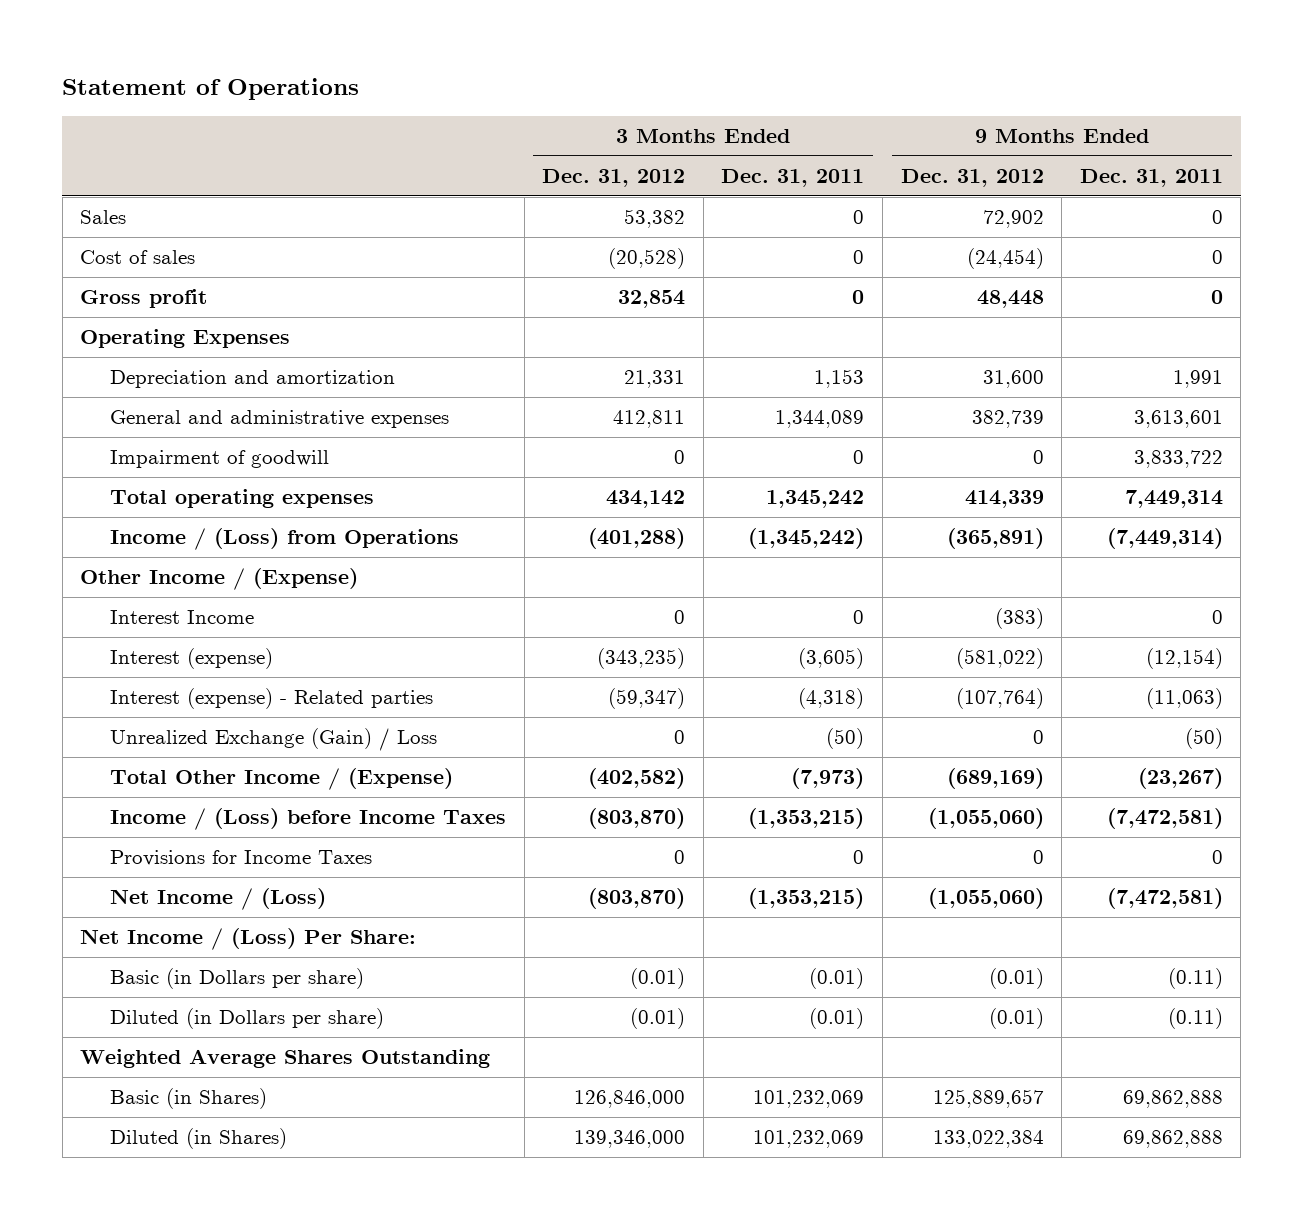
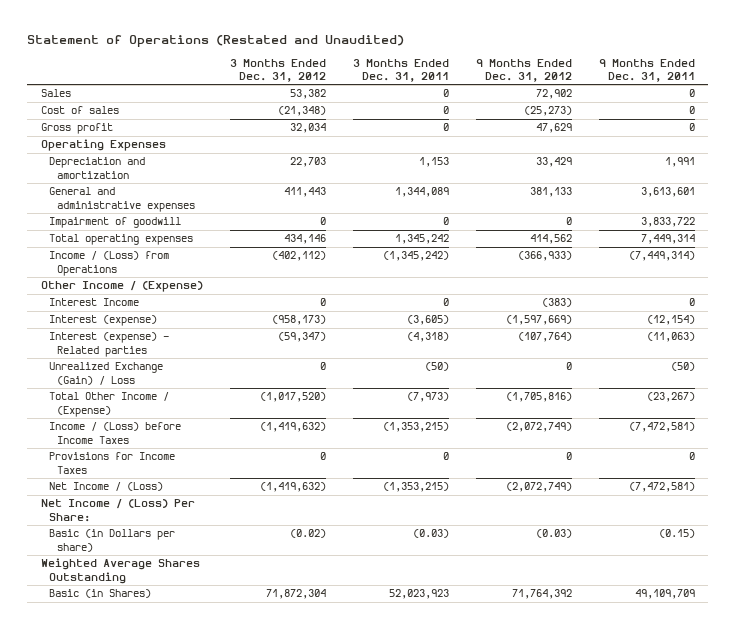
[62,77,360,100] Statement of Operations -> [27,34,405,47] Statement of Operations (Restated and Unaudited)
[608,248,686,270] (20,528) -> [277,106,326,117] (21,348)
[966,248,1044,270] (24,454) -> [523,106,572,117] (25,273)
[618,290,686,309] 32,854 -> [289,123,326,134] 32,034
[976,290,1044,309] 48,448 -> [535,123,572,134] 47,629
[624,370,686,389] 21,331 -> [289,157,326,168] 22,703
[982,370,1044,389] 31,600 -> [535,157,572,168] 33,429
[613,410,686,429] 412,811 -> [283,187,326,198] 411,443
[971,410,1044,429] 382,739 -> [529,187,572,198] 381,133
[606,490,686,509] 434,142 -> [283,234,326,245] 434,146
[964,490,1044,509] 414,339 -> [529,234,572,245] 414,562
[588,528,686,550] (401,288) -> [271,251,326,262] (402,112)
[946,528,1044,550] (365,891) -> [517,251,572,262] (366,933)
[597,648,686,670] (343,235) -> [271,315,326,326] (958,173)
[955,648,1044,670] (581,022) -> [505,315,572,326] (1,597,669)
[588,768,686,790] (402,582) -> [259,392,326,403] (1,017,520)
[946,768,1044,790] (689,169) -> [505,392,572,403] (1,705,816)
[588,808,686,830] (803,870) -> [259,422,326,433] (1,419,632)
[927,808,1044,830] (1,055,060) -> [505,422,572,433] (2,072,749)
[588,888,686,910] (803,870) -> [259,482,326,493] (1,419,632)
[927,888,1044,910] (1,055,060) -> [505,482,572,493] (2,072,749)
[110,1008,385,1030] Diluted (in Dollars per share) -> none
[630,968,686,990] (0.01) -> [289,529,326,539] (0.02)
[809,968,865,990] (0.01) -> [412,529,449,539] (0.03)
[988,968,1044,990] (0.01) -> [535,529,572,539] (0.03)
[1167,968,1223,990] (0.11) -> [658,529,695,539] (0.15)
[110,1128,288,1150] Diluted (in Shares) -> none
[574,1090,686,1109] 126,846,000 -> [265,589,326,600] 71,872,304
[753,1090,865,1109] 101,232,069 -> [388,589,449,600] 52,023,923
[932,1089,1044,1109] 125,889,657 -> [511,589,572,600] 71,764,392
[1122,1090,1223,1109] 69,862,888 -> [634,589,695,600] 49,109,709

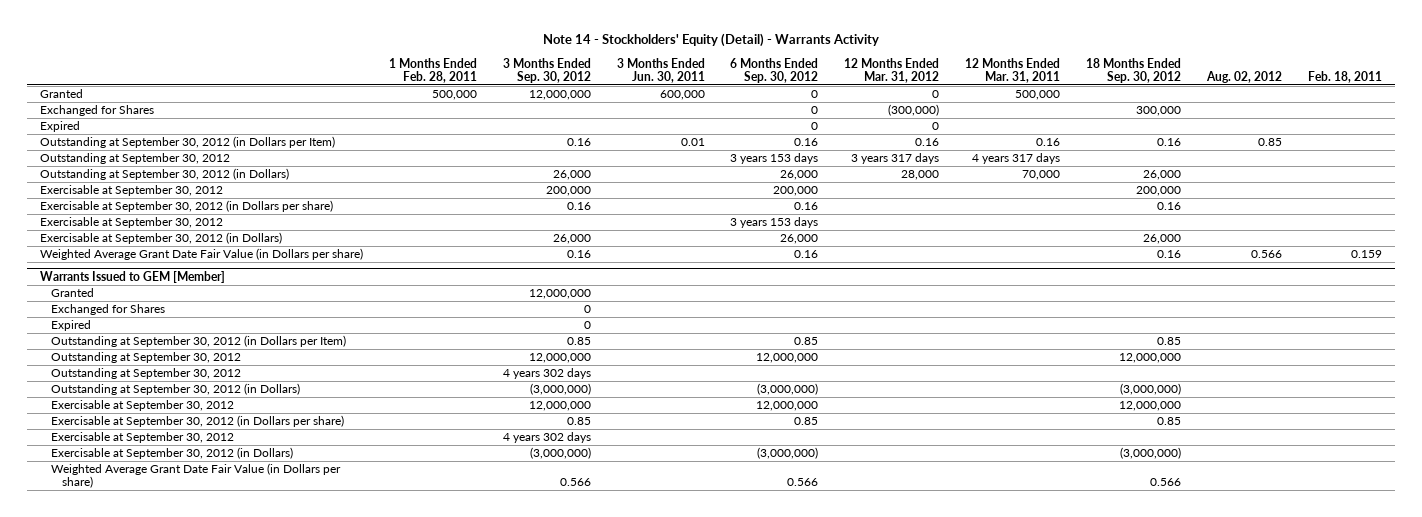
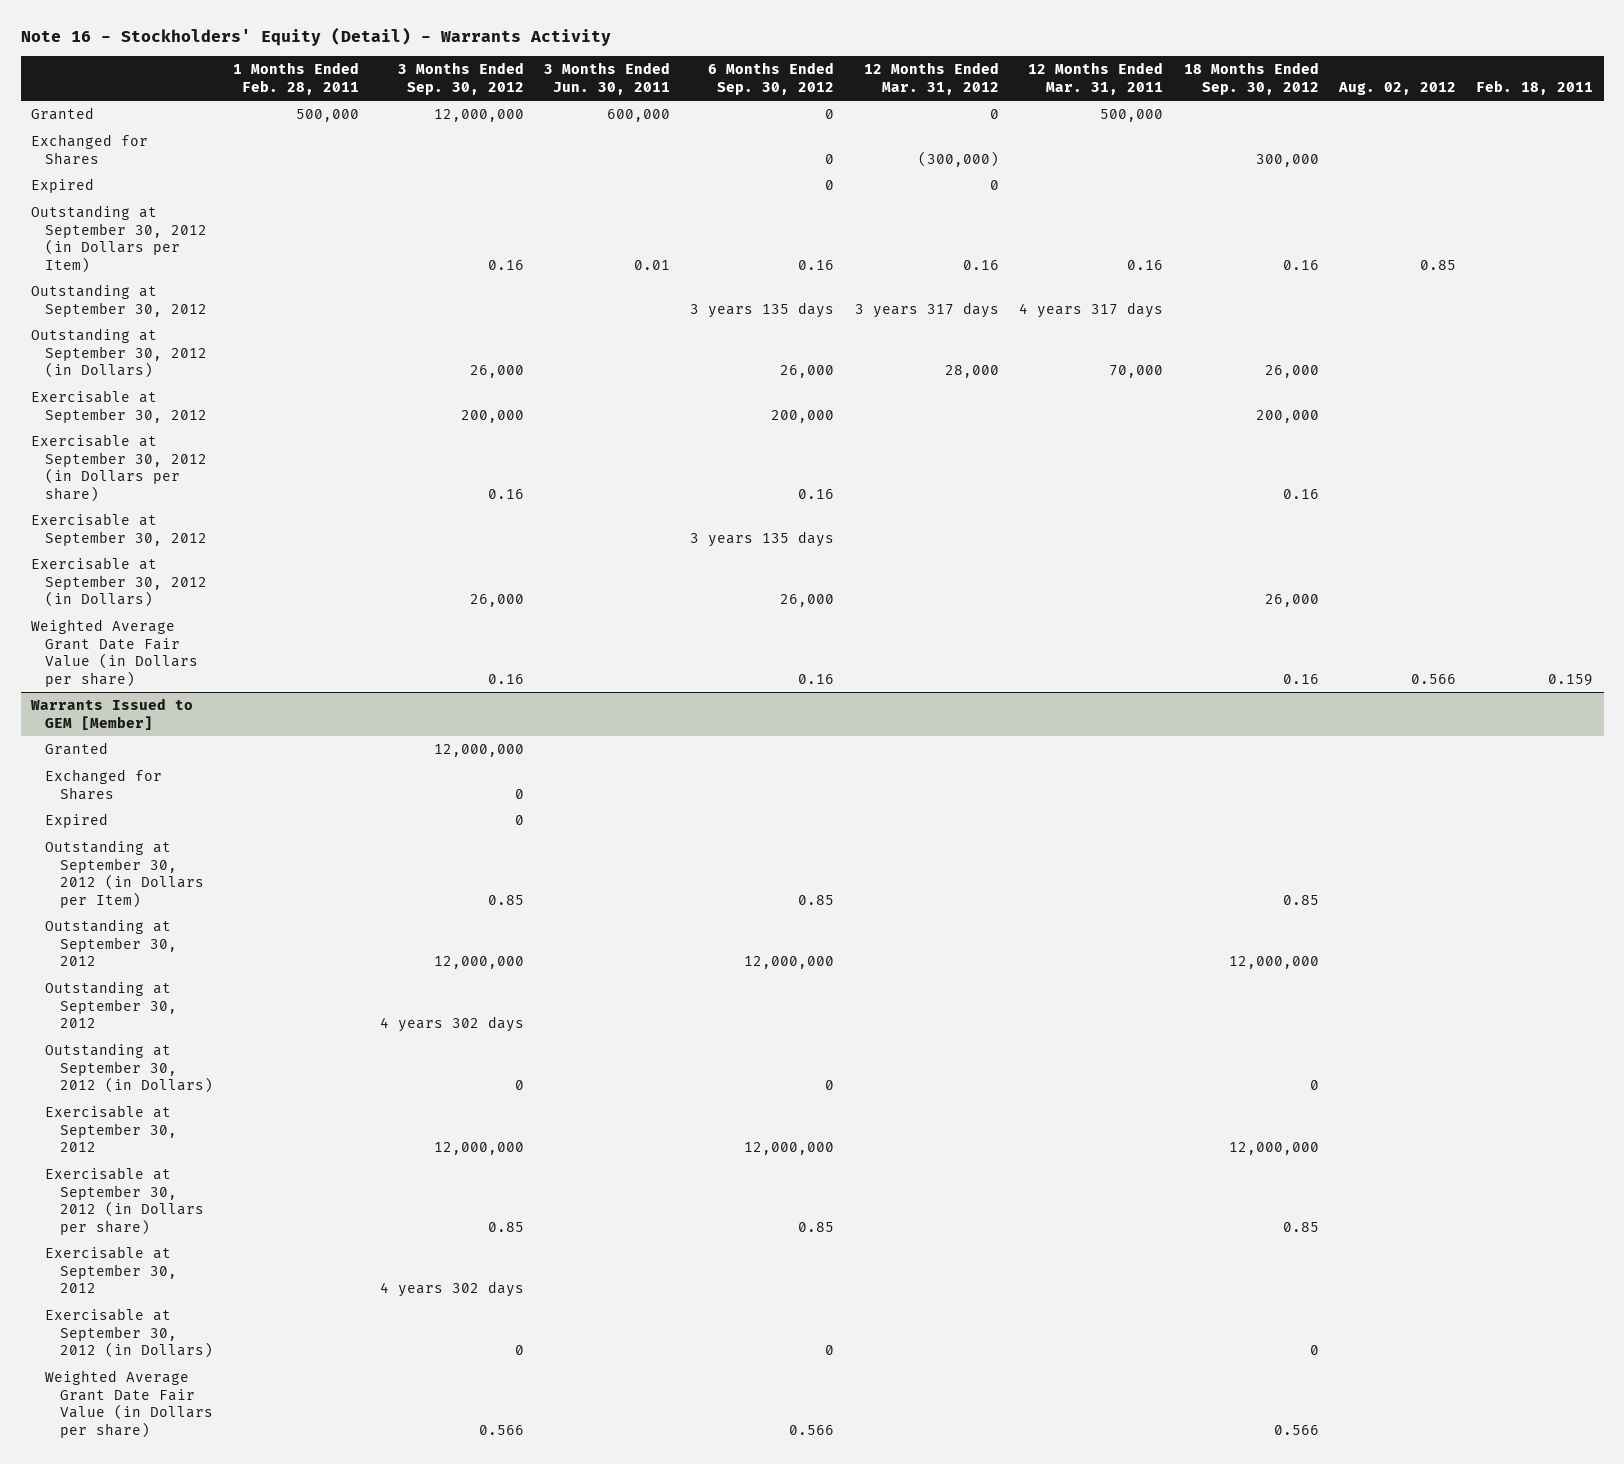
[542,33,879,48] Note 14 - Stockholders' Equity (Detail) - Warrants Activity -> [20,27,611,47] Note 16 - Stockholders' Equity (Detail) - Warrants Activity
[730,153,819,165] 3 years 153 days -> [690,301,835,318] 3 years 135 days
[730,217,819,229] 3 years 153 days -> [690,530,835,547] 3 years 135 days
[529,383,591,396] (3,000,000) -> [514,1080,524,1091] 0
[757,383,819,396] (3,000,000) -> [825,1080,835,1091] 0
[1120,383,1182,396] (3,000,000) -> [1309,1080,1319,1091] 0
[529,447,591,460] (3,000,000) -> [514,1345,524,1356] 0
[757,447,819,460] (3,000,000) -> [825,1345,835,1356] 0
[1120,447,1182,460] (3,000,000) -> [1309,1345,1319,1356] 0

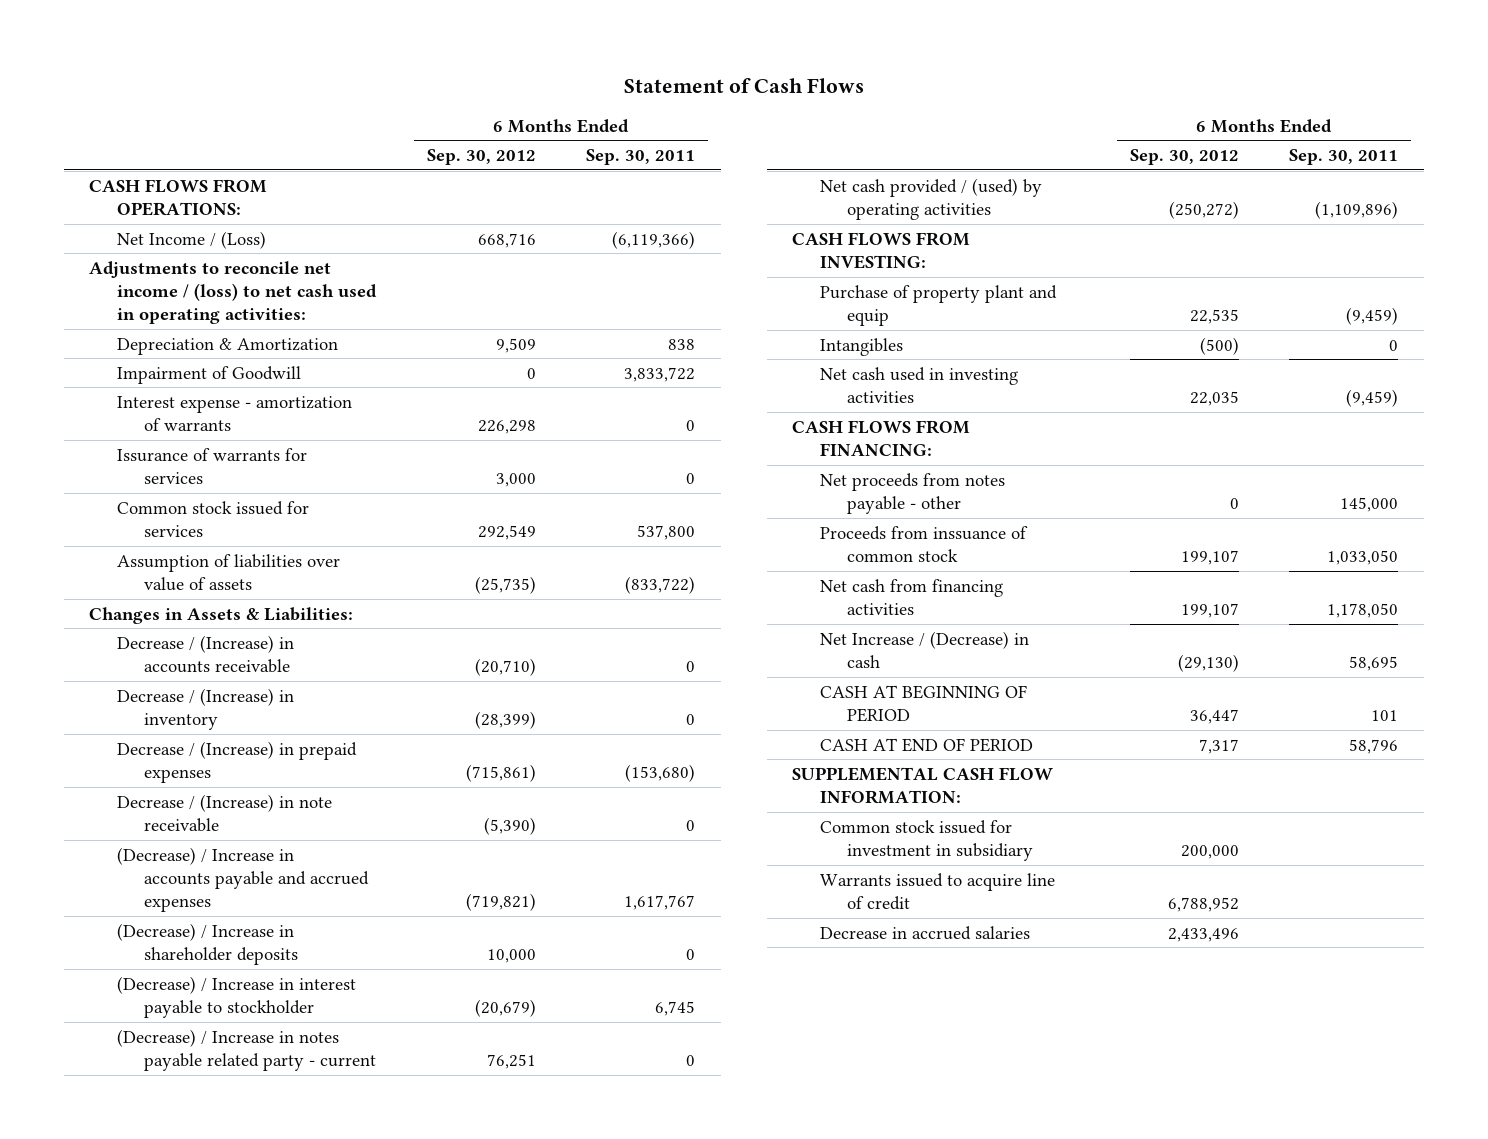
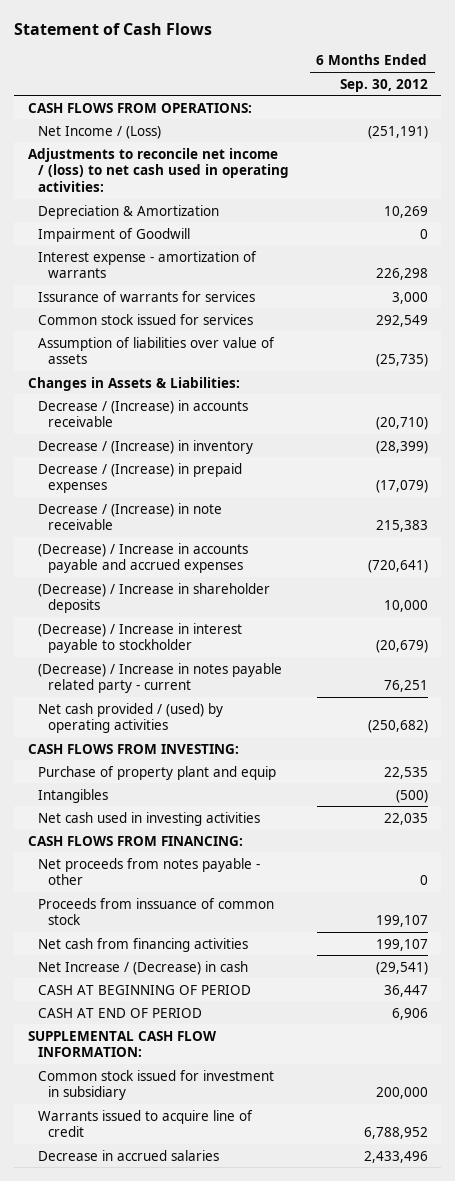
[586,149,696,166] Sep. 30, 2011 -> none
[477,232,536,248] 668,716 -> [367,125,428,139] (251,191)
[495,337,536,353] 9,509 -> [383,205,428,218] 10,269
[465,764,536,783] (715,861) -> [375,480,428,494] (17,079)
[483,817,536,836] (5,390) -> [375,520,428,533] 215,383
[465,893,536,912] (719,821) -> [367,560,428,574] (720,641)
[1168,201,1239,220] (250,272) -> [367,720,428,734] (250,682)
[1177,654,1239,673] (29,130) -> [375,961,428,975] (29,541)
[1198,738,1239,754] 7,317 -> [391,1007,428,1020] 6,906

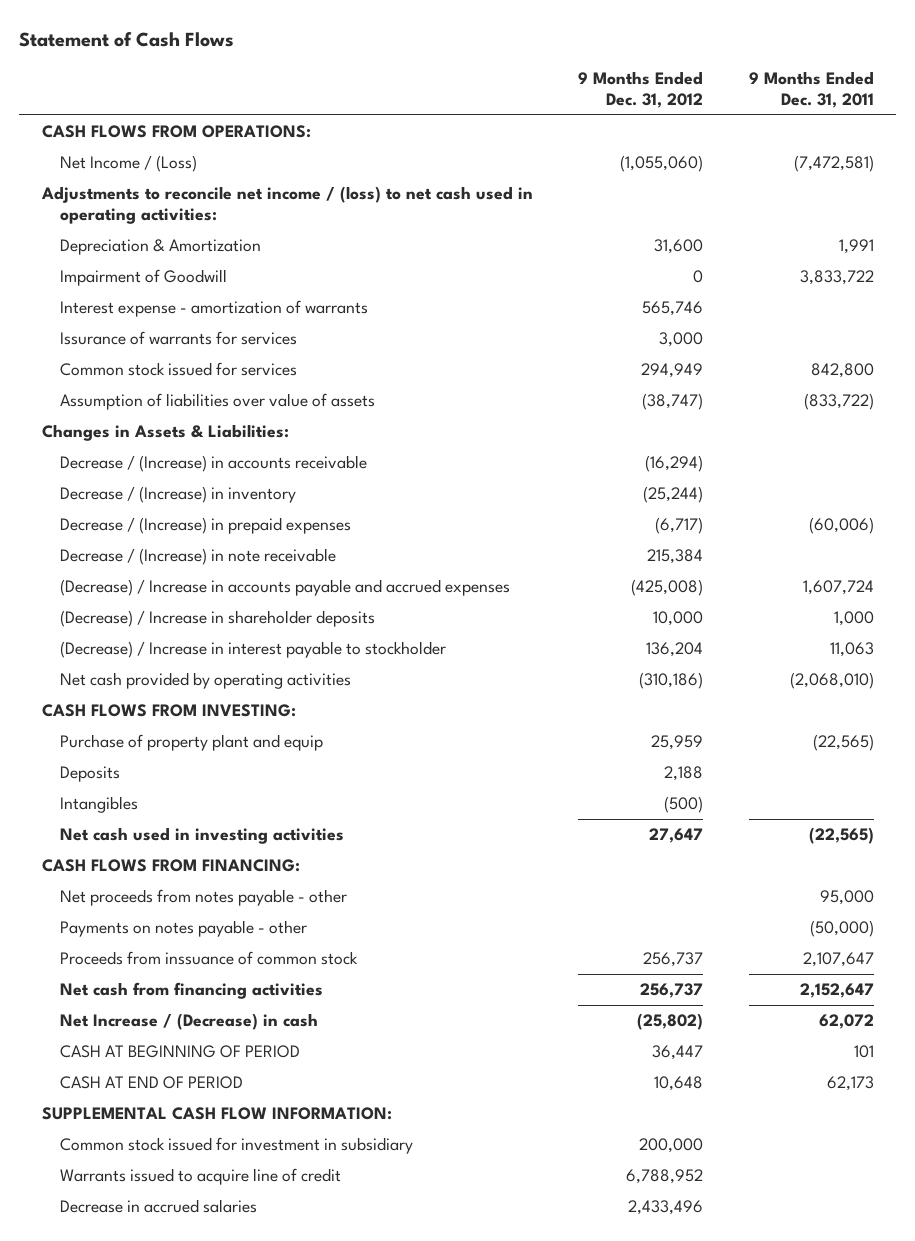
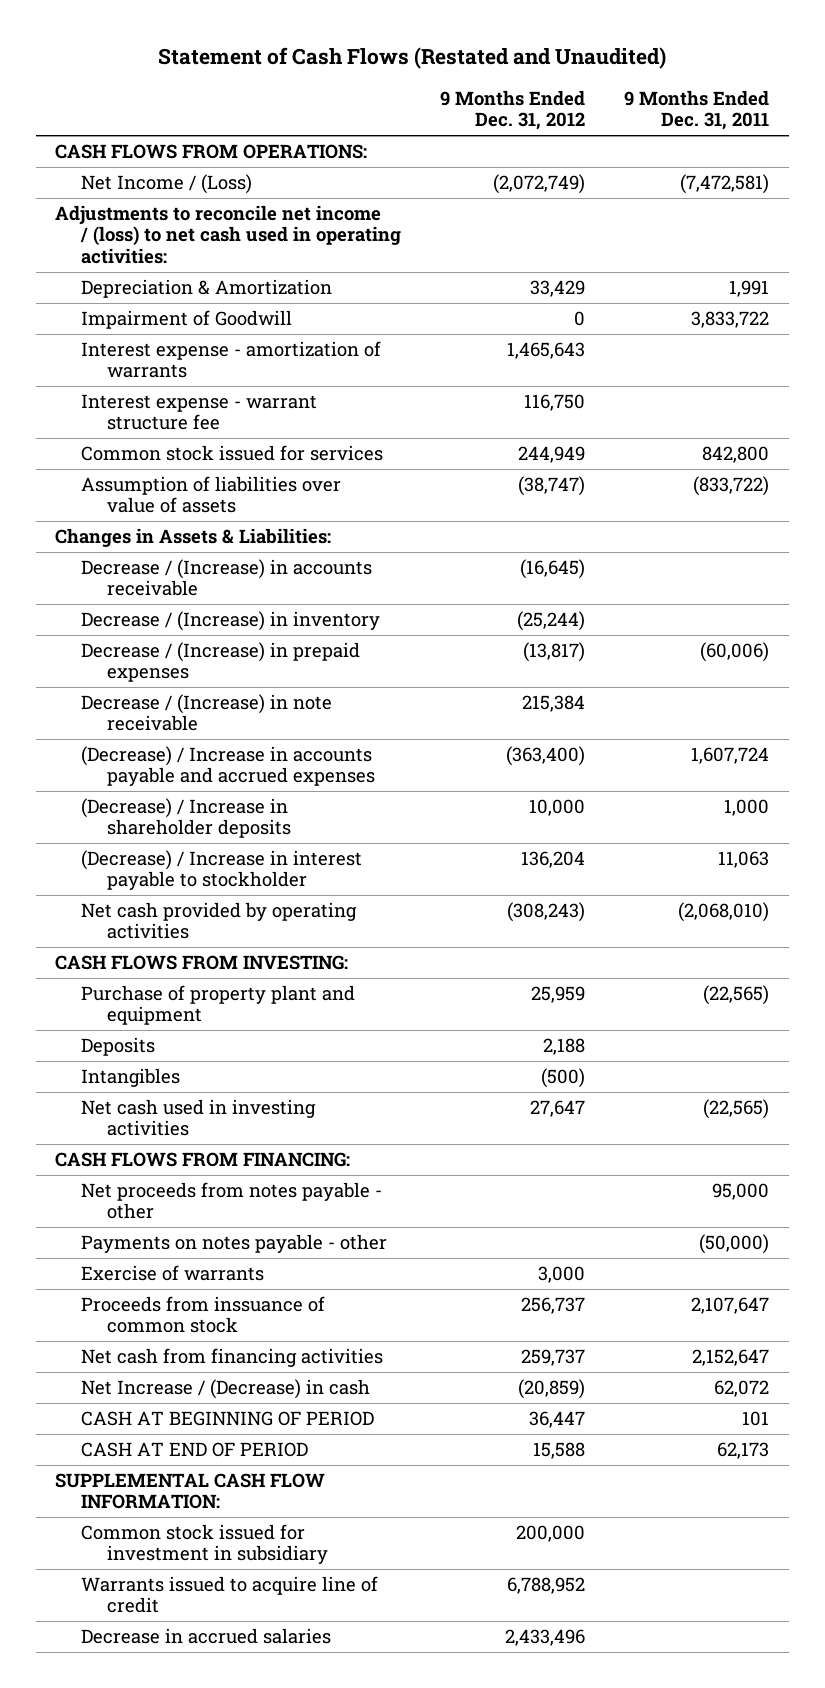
[18,31,234,47] Statement of Cash Flows -> [158,47,667,70] Statement of Cash Flows (Restated and Unaudited)
[620,155,704,173] (1,055,060) -> [493,174,586,195] (2,072,749)
[654,239,704,255] 31,600 -> [530,280,586,298] 33,429
[60,331,298,346] Issurance of warrants for services -> none
[642,301,704,317] 565,746 -> [507,342,586,360] 1,465,643
none -> [81,394,318,431] Interest expense - warrant structure fee
[641,363,704,379] 294,949 -> [518,446,586,464] 244,949
[645,455,704,473] (16,294) -> [520,559,586,580] (16,645)
[655,517,704,535] (6,717) -> [523,642,586,663] (13,817)
[631,579,704,597] (425,008) -> [506,746,586,767] (363,400)
[639,672,704,690] (310,186) -> [507,902,586,923] (308,243)
[60,734,324,752] Purchase of property plant and equip -> [81,985,356,1026] Purchase of property plant and equipment
none -> [81,1265,265,1282] Exercise of warrants
[640,983,704,999] 256,737 -> [521,1349,586,1367] 259,737
[637,1013,704,1031] (25,802) -> [518,1379,586,1400] (20,859)
[654,1076,704,1092] 10,648 -> [533,1442,586,1460] 15,588

